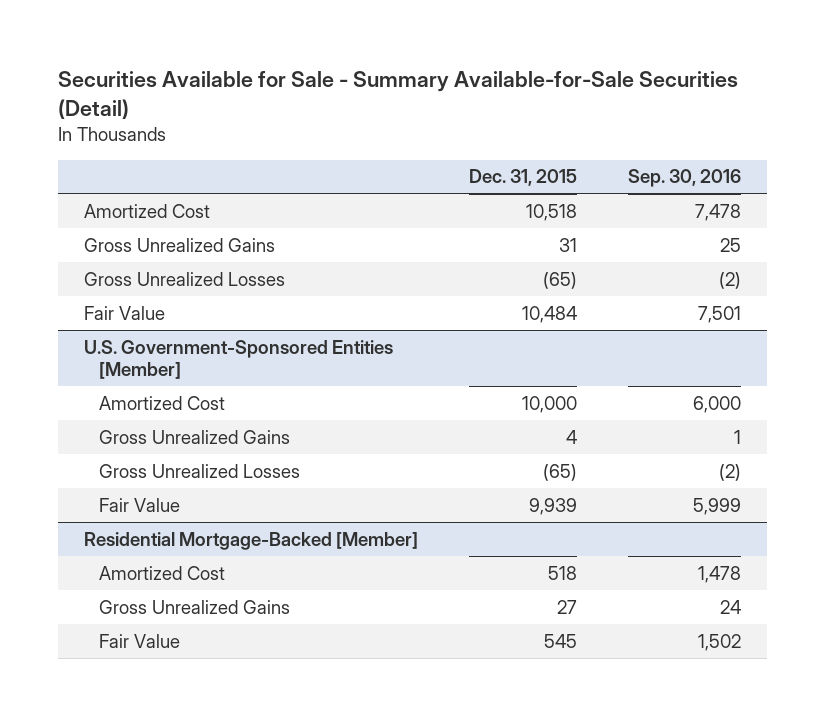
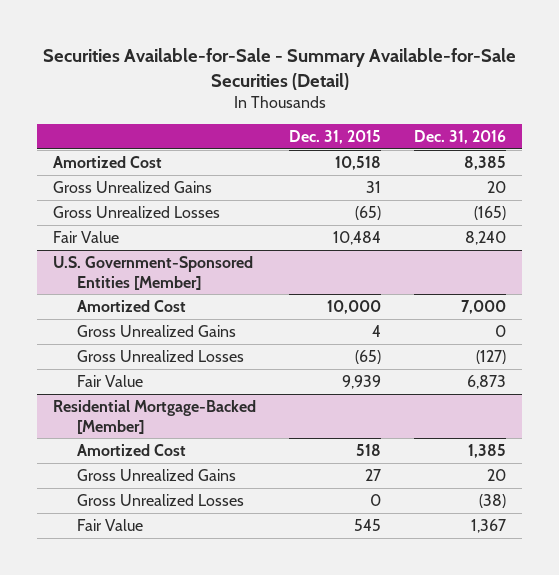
[58,71,739,120] Securities Available for Sale - Summary Available-for-Sale Securities (Detail) -> [42,47,516,90] Securities Available-for-Sale - Summary Available-for-Sale Securities (Detail)
[627,169,741,188] Sep. 30, 2016 -> none
none -> [413,130,506,145] Dec. 31, 2016
none -> [76,493,244,506] Gross Unrealized Losses

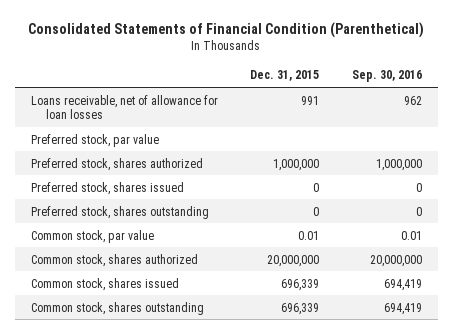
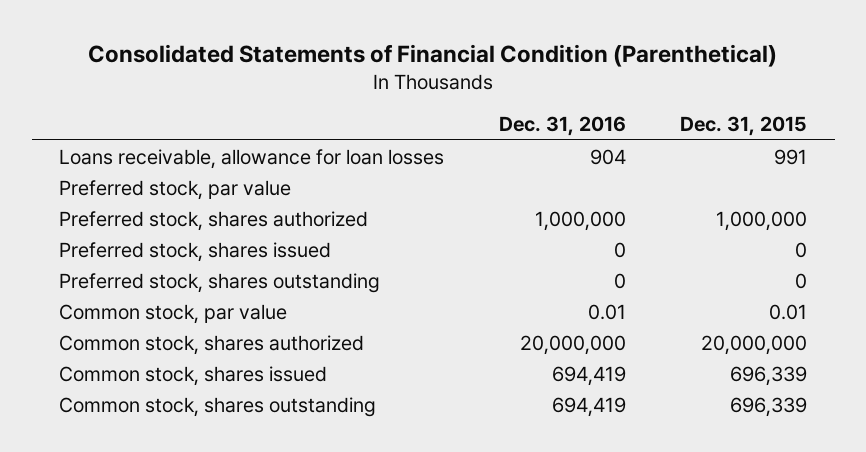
[351,70,422,83] Sep. 30, 2016 -> none
none -> [498,116,626,137] Dec. 31, 2016
[31,94,219,120] Loans receivable, net of allowance for loan losses -> [58,148,444,169] Loans receivable, allowance for loan losses

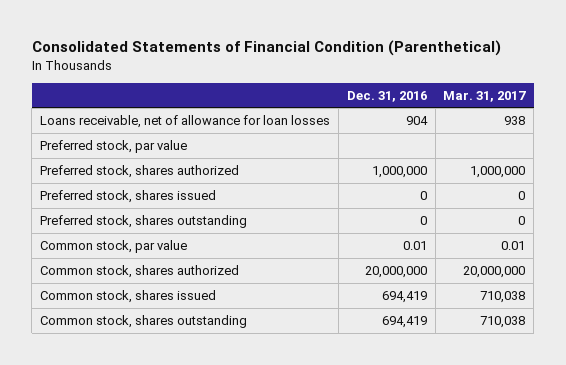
[680,116,808,137] Dec. 31, 2015 -> none
none -> [443,90,527,102] Mar. 31, 2017
[58,148,444,169] Loans receivable, allowance for loan losses -> [40,114,331,128] Loans receivable, net of allowance for loan losses

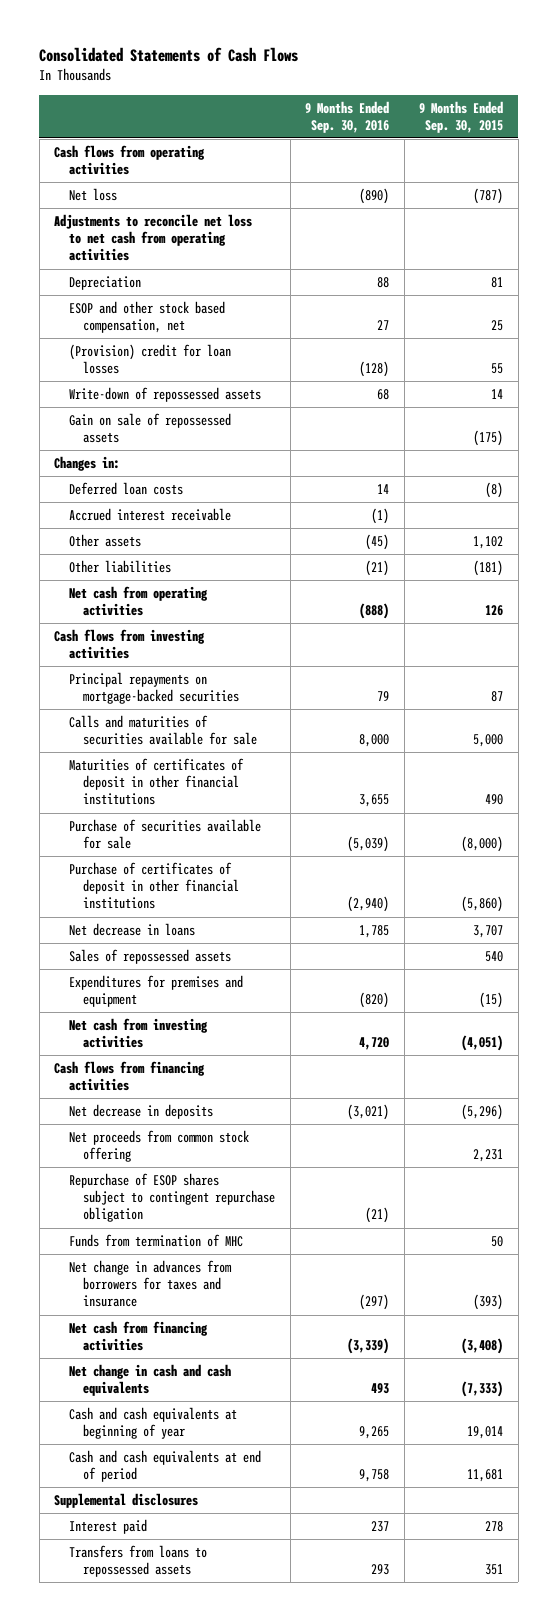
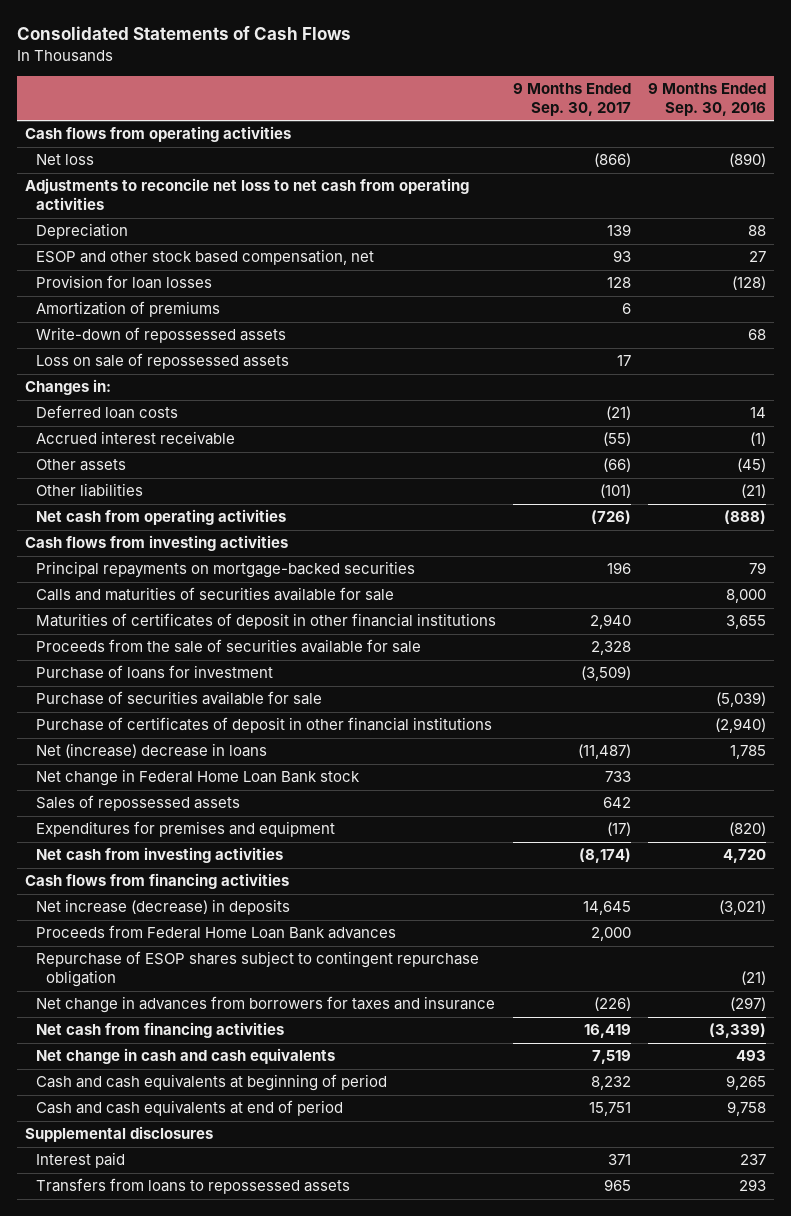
[419,100,504,133] 9 Months Ended Sep. 30, 2015 -> none
none -> [512,82,631,116] 9 Months Ended Sep. 30, 2017
[68,344,231,375] (Provision) credit for loan losses -> [35,275,212,290] Provision for loan losses
none -> [35,301,220,318] Amortization of premiums
[68,413,231,444] Gain on sale of repossessed assets -> [35,353,289,370] Loss on sale of repossessed assets
none -> [35,639,421,654] Proceeds from the sale of securities available for sale
none -> [35,665,273,680] Purchase of loans for investment
[68,923,195,937] Net decrease in loans -> [35,743,267,759] Net (increase) decrease in loans
none -> [35,769,360,787] Net change in Federal Home Loan Bank stock
[68,1130,249,1163] Net proceeds from common stock offering -> none
[68,1104,213,1120] Net decrease in deposits -> [35,899,290,916] Net increase (decrease) in deposits
none -> [35,925,396,940] Proceeds from Federal Home Loan Bank advances
[68,1234,243,1248] Funds from termination of MHC -> none
[68,1407,237,1440] Cash and cash equivalents at beginning of year -> [35,1074,387,1092] Cash and cash equivalents at beginning of period

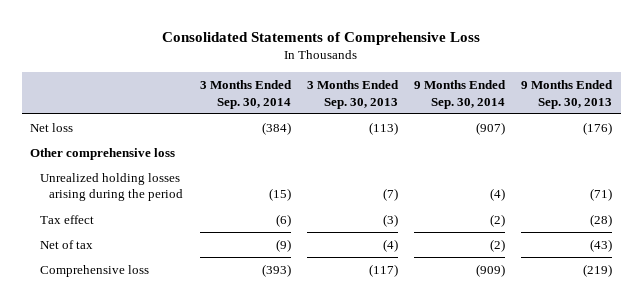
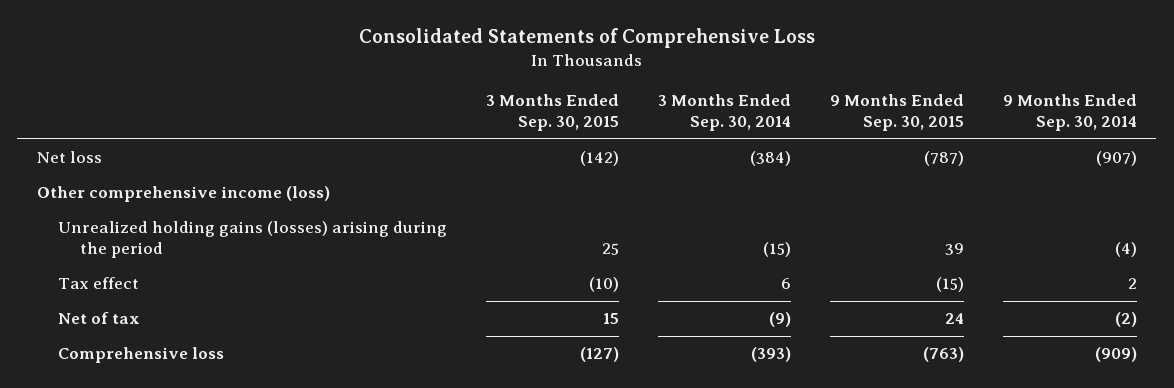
[306,79,399,109] 3 Months Ended Sep. 30, 2013 -> none
[521,79,614,109] 9 Months Ended Sep. 30, 2013 -> none
none -> [486,93,620,132] 3 Months Ended Sep. 30, 2015
none -> [830,93,965,132] 9 Months Ended Sep. 30, 2015
[29,147,175,160] Other comprehensive loss -> [36,186,330,203] Other comprehensive income (loss)
[39,172,184,202] Unrealized holding losses arising during the period -> [58,221,448,259] Unrealized holding gains (losses) arising during the period
[275,213,291,227] (6) -> [781,278,792,290] 6
[490,213,506,227] (2) -> [1127,278,1137,290] 2

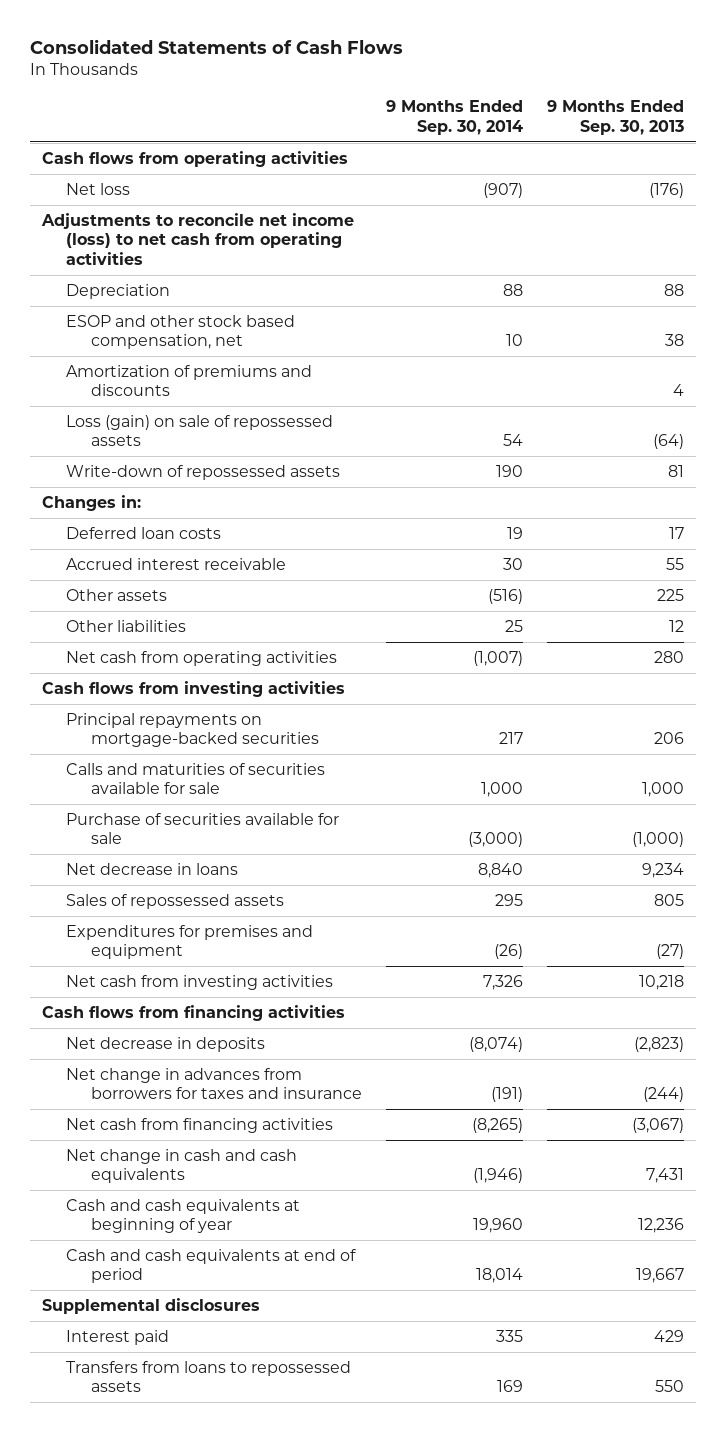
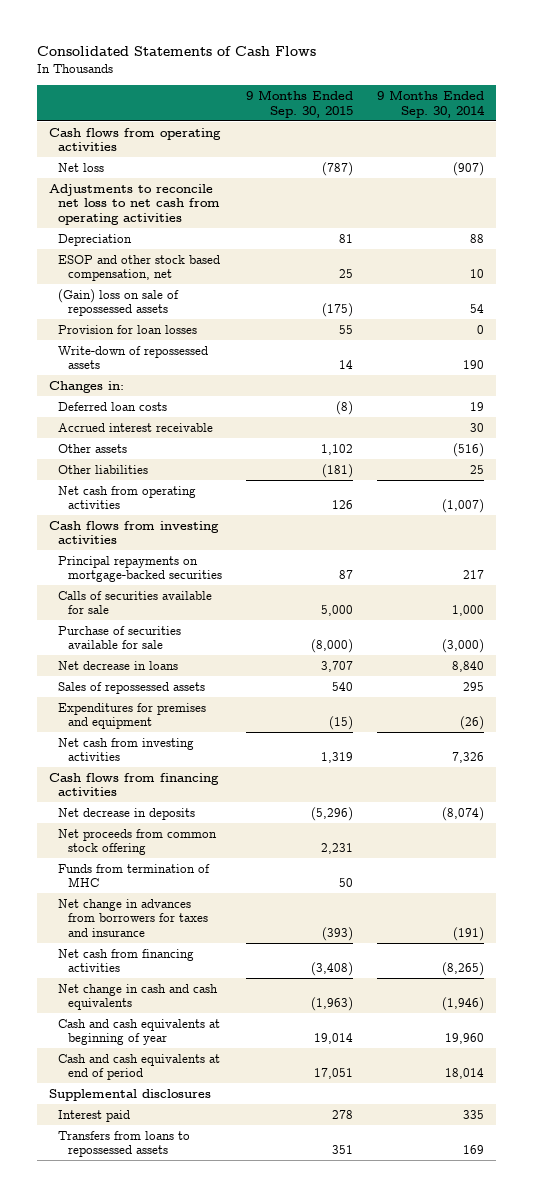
[547,100,685,135] 9 Months Ended Sep. 30, 2013 -> none
none -> [245,89,353,118] 9 Months Ended Sep. 30, 2015
[40,213,354,265] Adjustments to reconcile net income (loss) to net cash from operating activities -> [49,183,221,225] Adjustments to reconcile net loss to net cash from operating activities
[66,365,313,397] Amortization of premiums and discounts -> none
[66,415,334,447] Loss (gain) on sale of repossessed assets -> [58,288,180,317] (Gain) loss on sale of repossessed assets
none -> [58,324,198,334] Provision for loan losses
[66,763,326,795] Calls and maturities of securities available for sale -> [58,590,213,615] Calls of securities available for sale
none -> [58,828,218,856] Net proceeds from common stock offering
none -> [58,863,211,888] Funds from termination of MHC

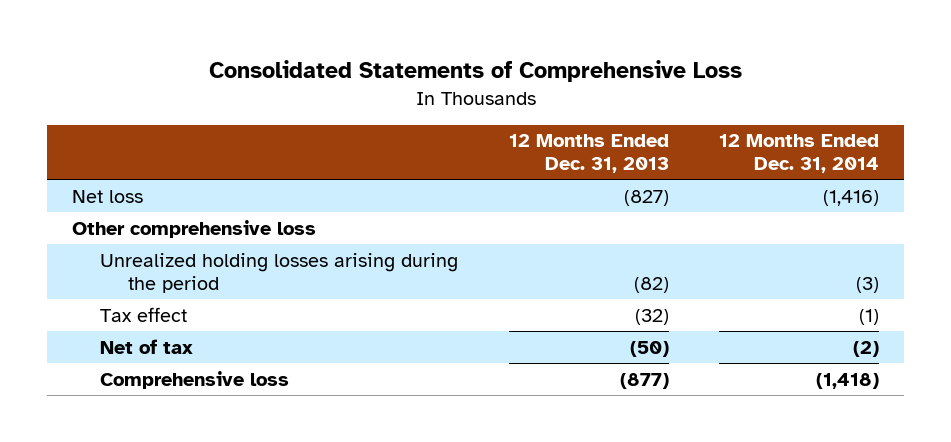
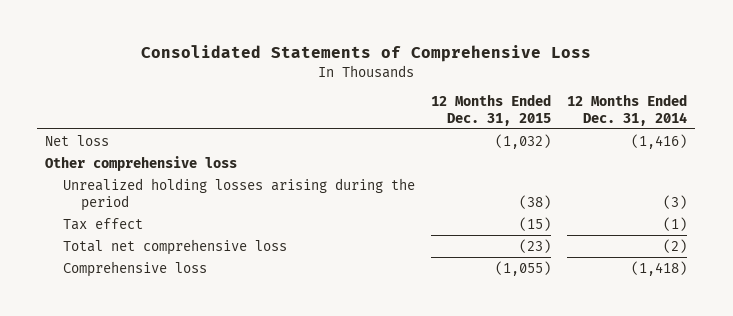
[508,134,669,174] 12 Months Ended Dec. 31, 2013 -> none
none -> [431,93,552,126] 12 Months Ended Dec. 31, 2015
[99,338,193,354] Net of tax -> [62,238,287,255] Total net comprehensive loss

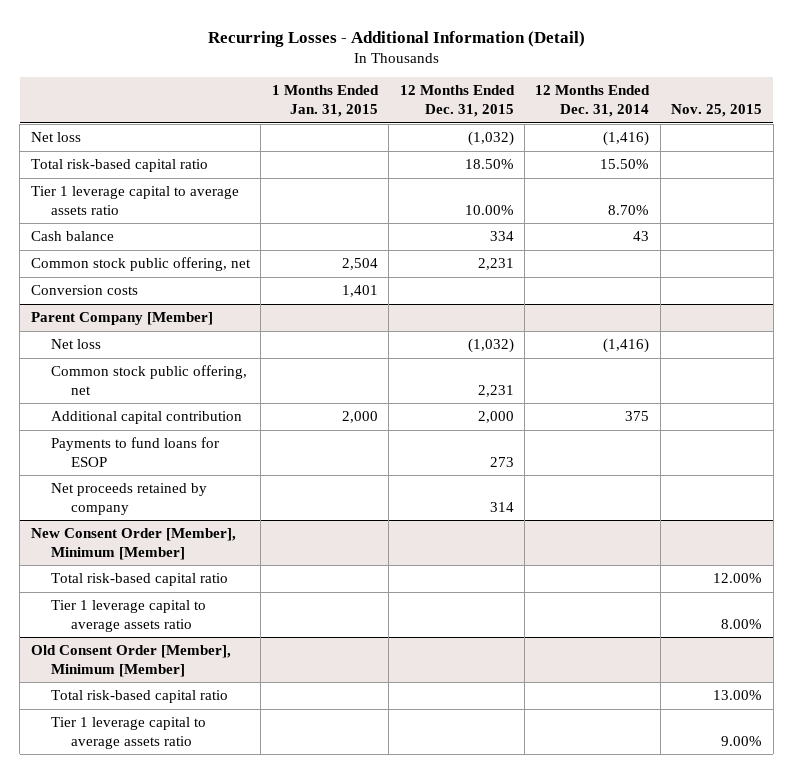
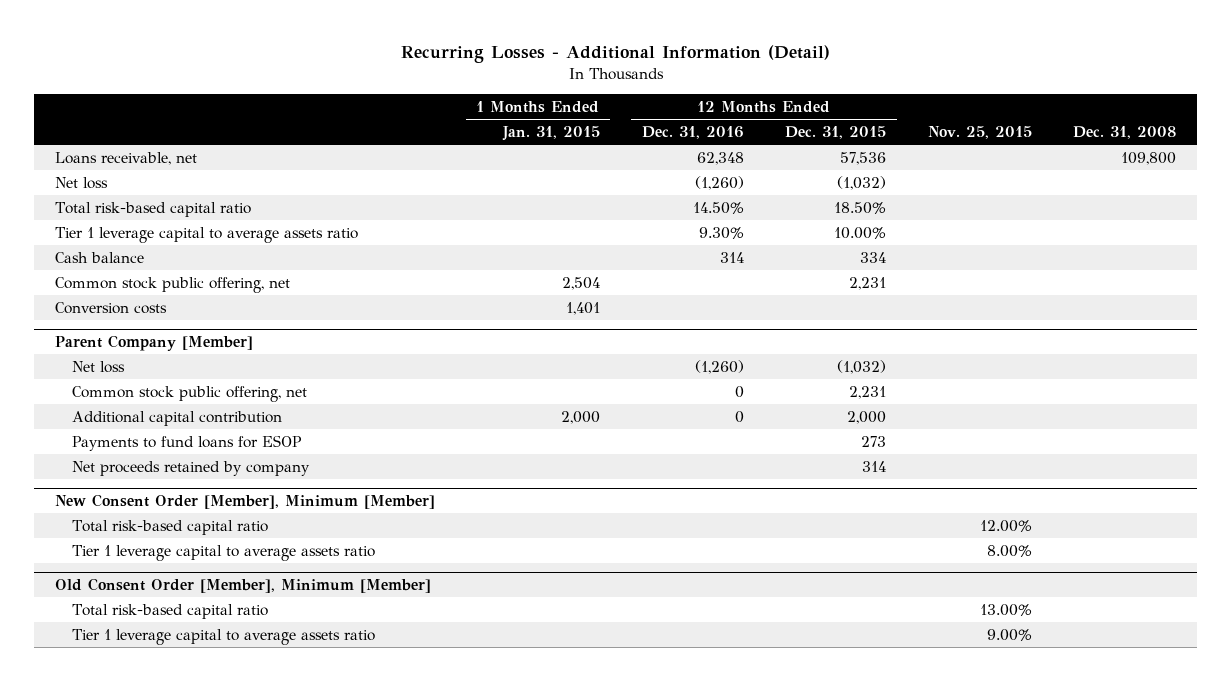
[535,85,651,118] 12 Months Ended Dec. 31, 2014 -> none
none -> [641,126,744,140] Dec. 31, 2016
none -> [1073,126,1177,140] Dec. 31, 2008
none -> [55,151,198,165] Loans receivable, net

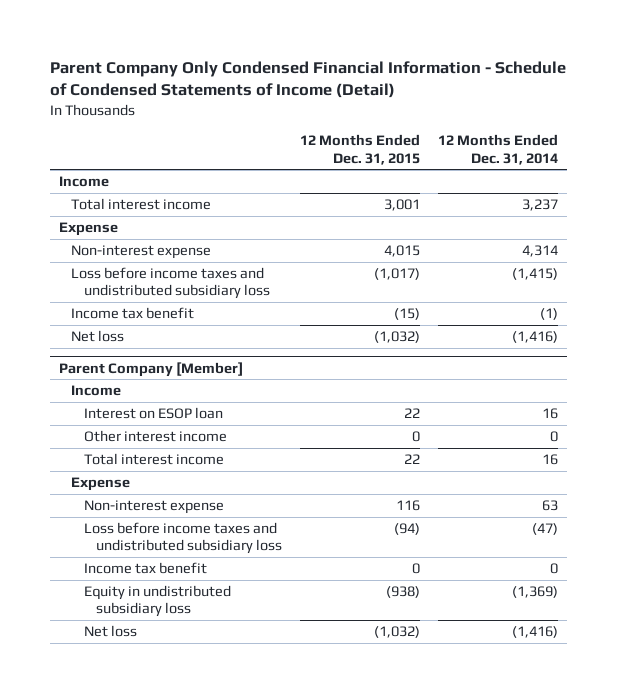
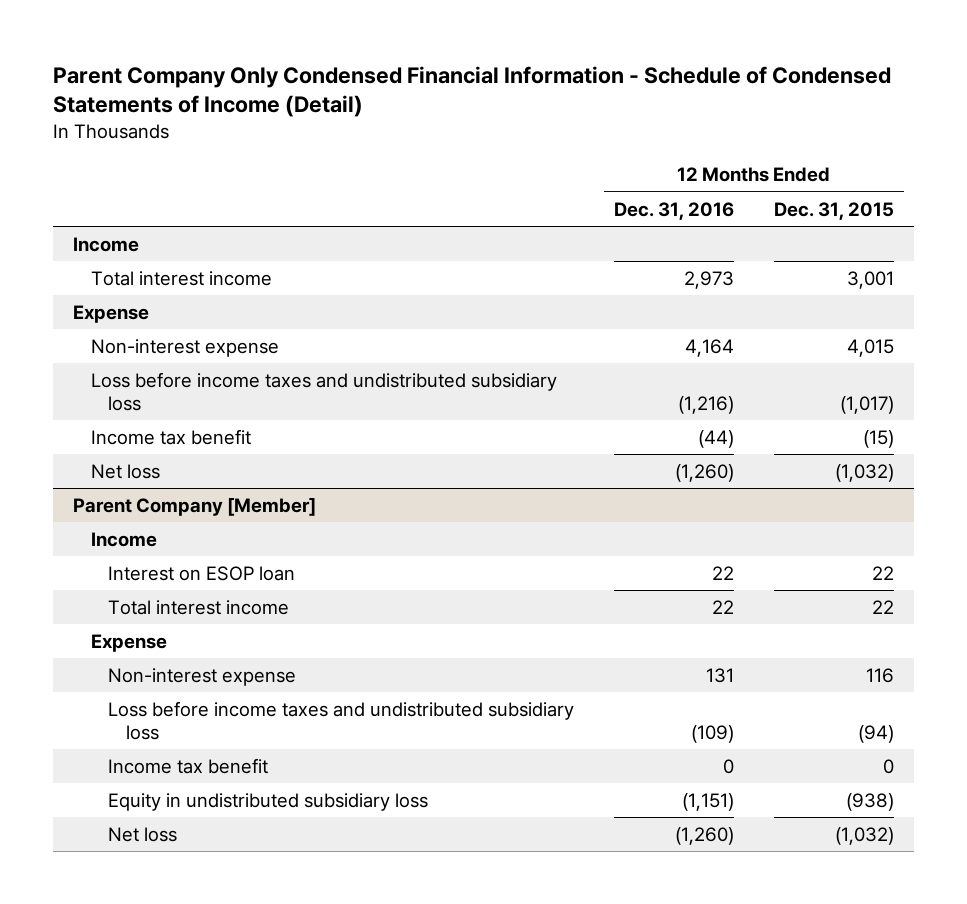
[437,134,558,165] 12 Months Ended Dec. 31, 2014 -> none
none -> [614,201,735,220] Dec. 31, 2016
[83,429,227,442] Other interest income -> none

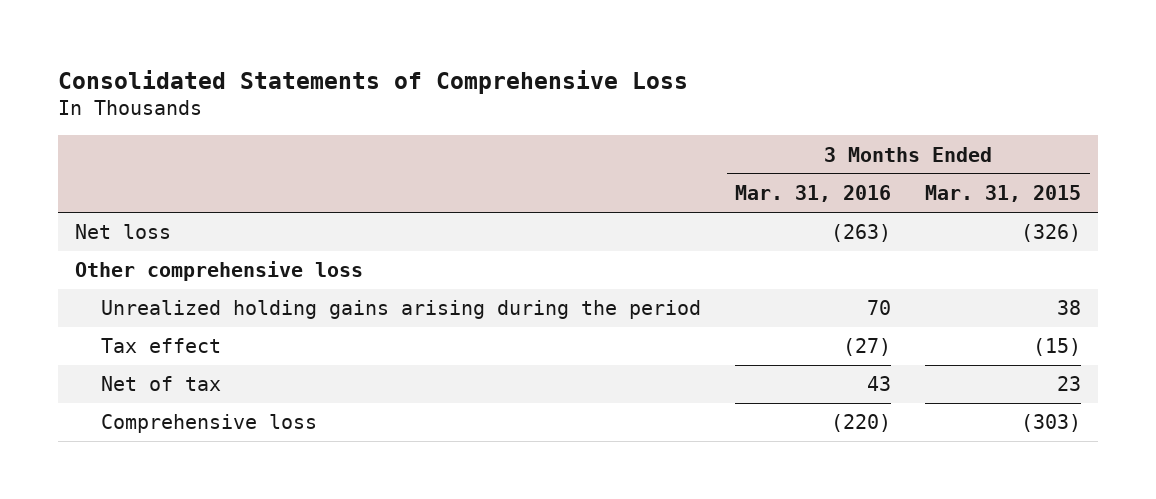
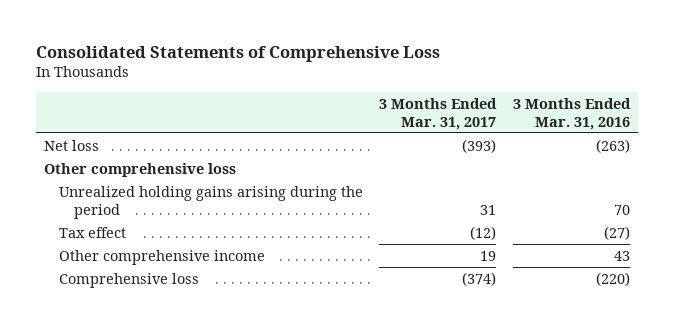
[925,185,1082,203] Mar. 31, 2015 -> none
none -> [379,97,498,130] 3 Months Ended Mar. 31, 2017
[100,376,221,392] Net of tax -> [58,249,265,265] Other comprehensive income

